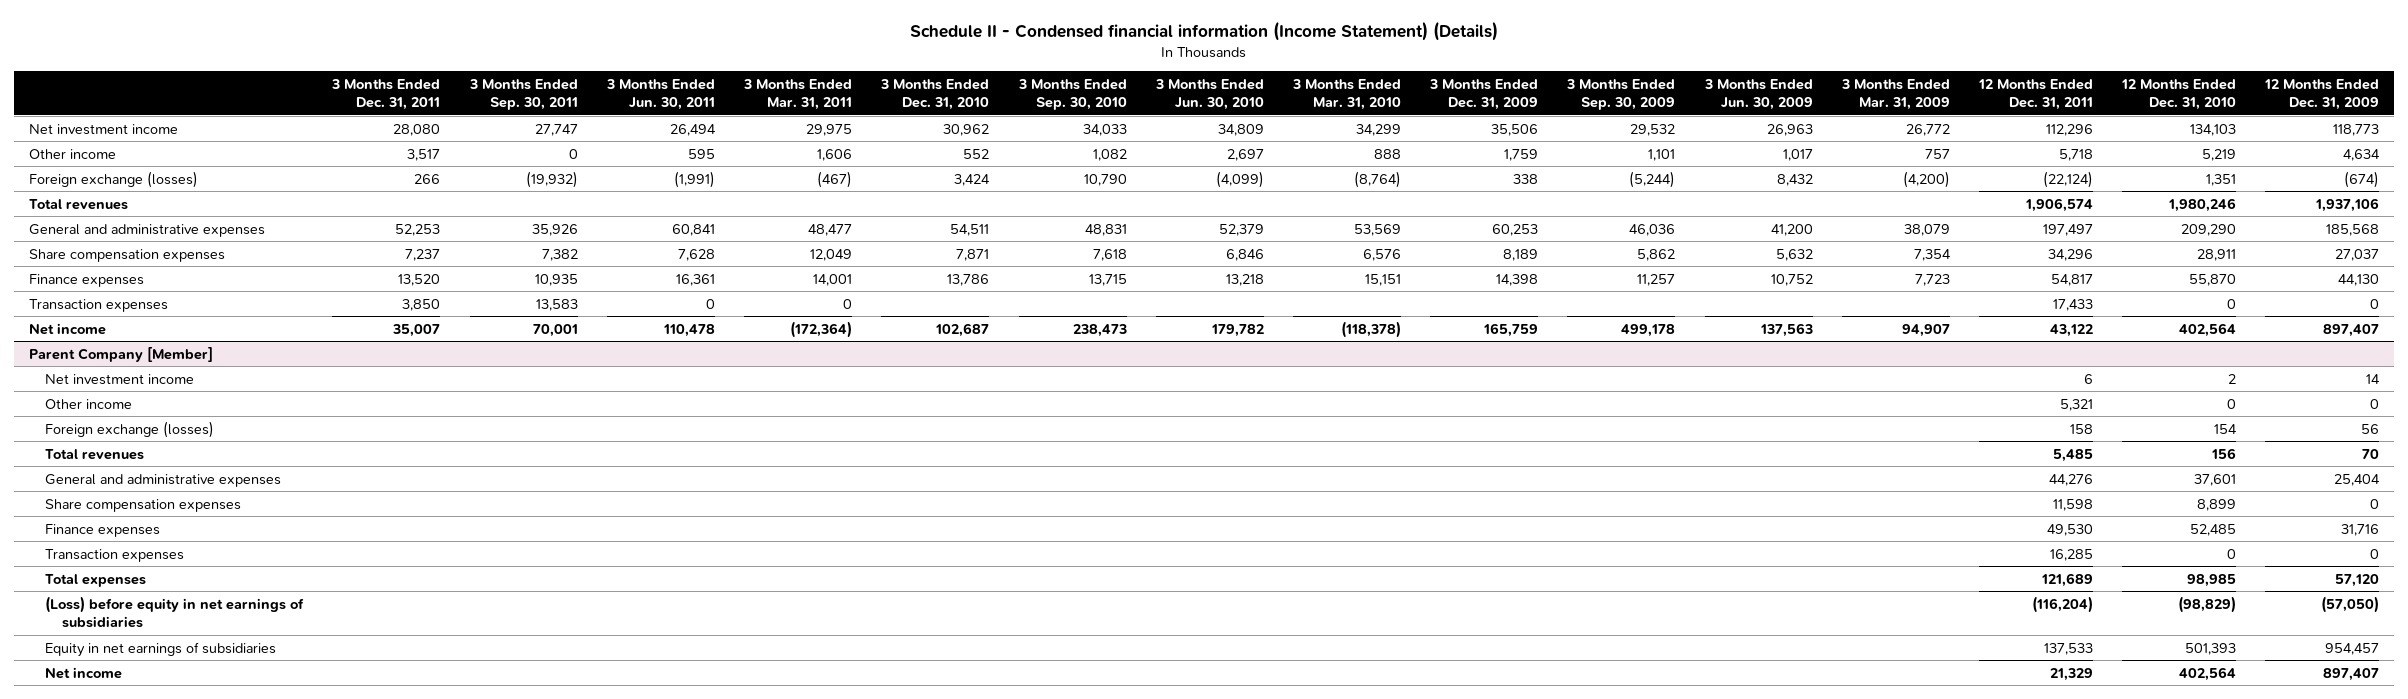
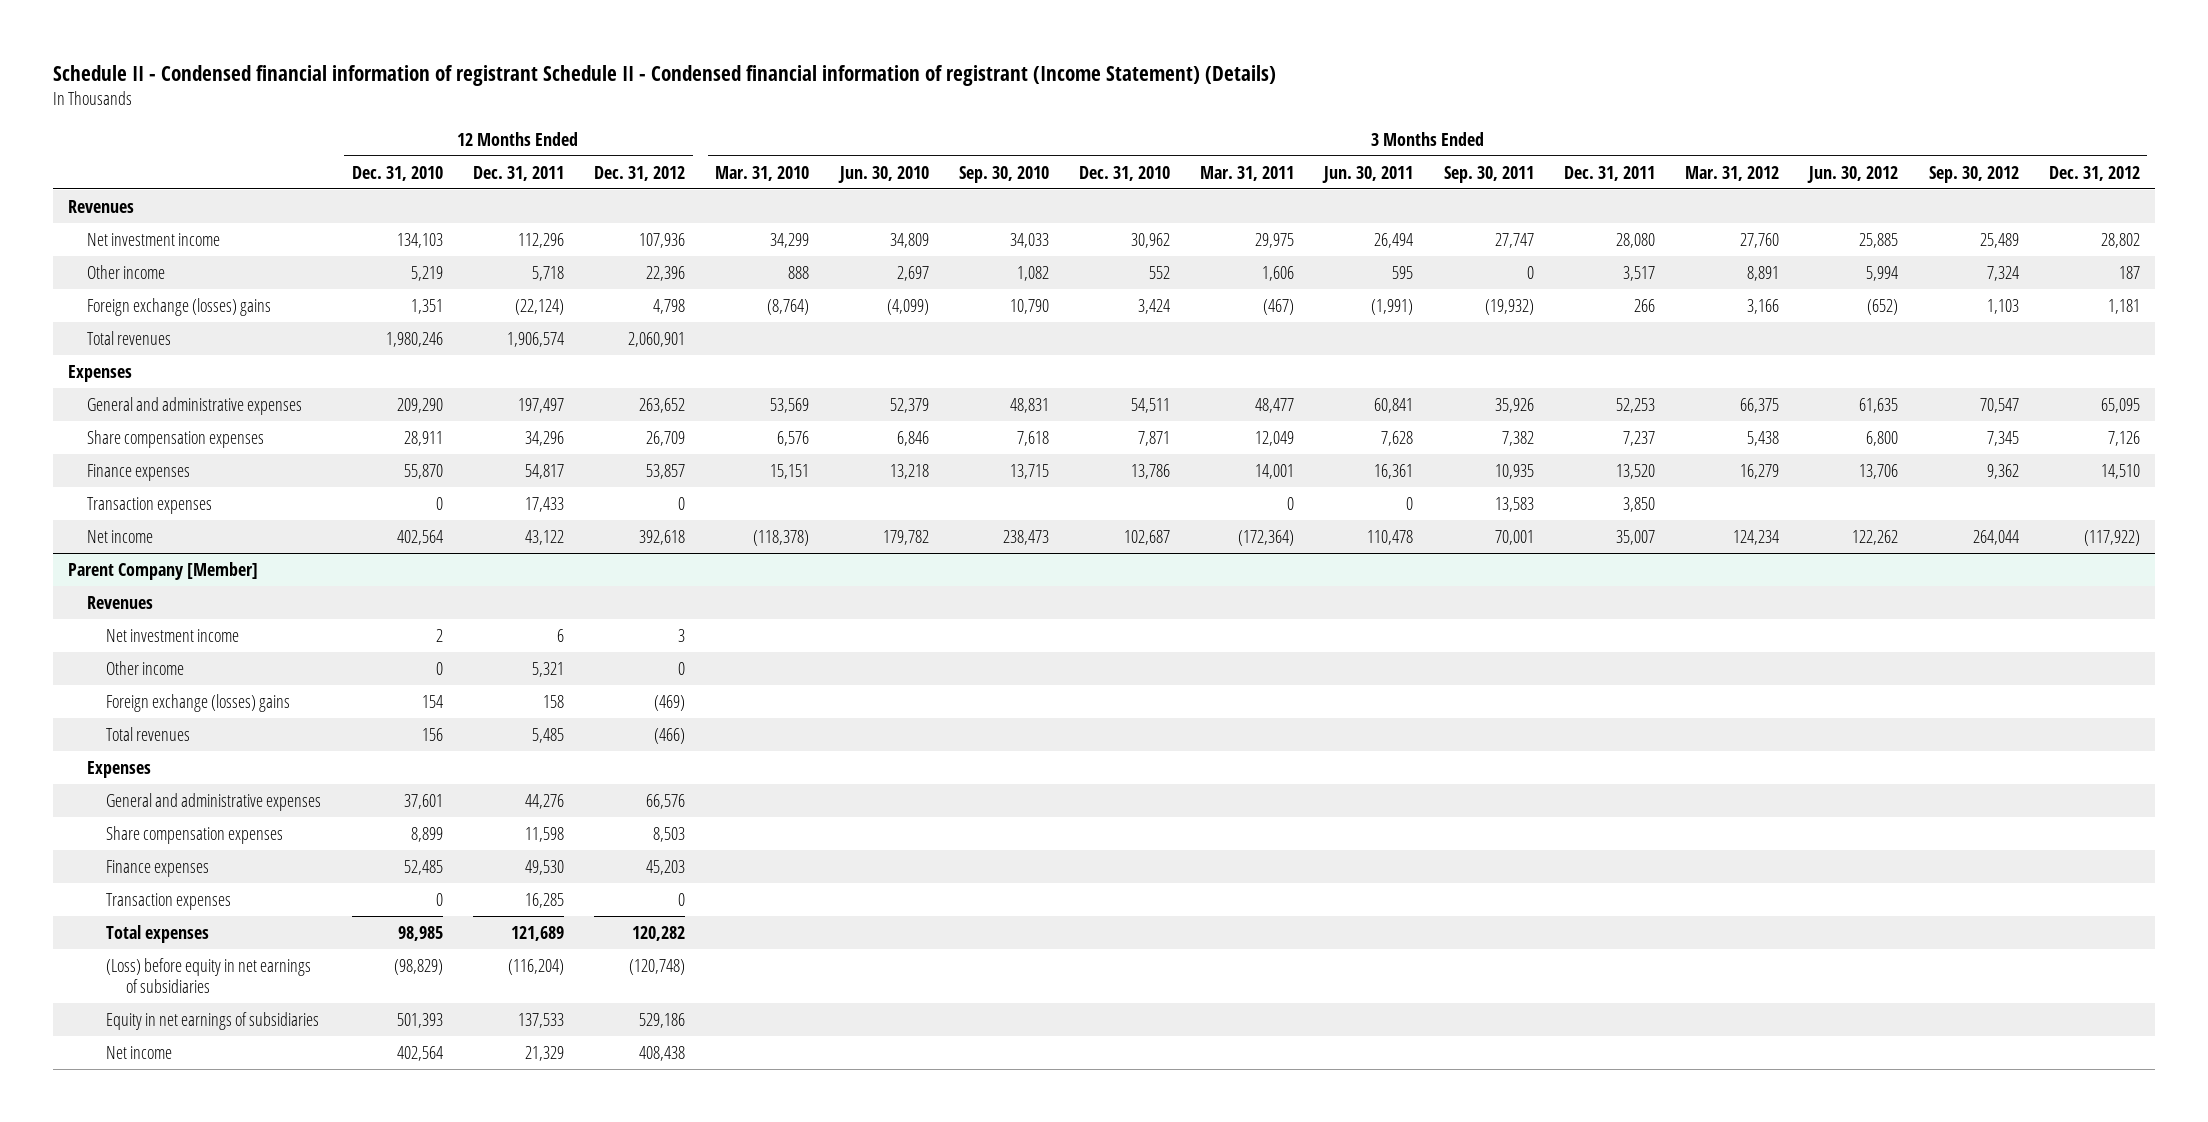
[910,20,1499,41] Schedule II - Condensed financial information (Income Statement) (Details) -> [52,64,1276,86] Schedule II - Condensed financial information of registrant Schedule II - Condensed financial information of registrant (Income Statement) (Details)
[1429,78,1539,111] 3 Months Ended Dec. 31, 2009 -> none
[1566,78,1676,111] 3 Months Ended Sep. 30, 2009 -> none
[1703,78,1813,111] 3 Months Ended Jun. 30, 2009 -> none
[1840,78,1950,111] 3 Months Ended Mar. 31, 2009 -> none
[2264,78,2380,111] 12 Months Ended Dec. 31, 2009 -> none
none -> [594,165,686,181] Dec. 31, 2012
none -> [1685,165,1780,181] Mar. 31, 2012
none -> [1807,165,1899,183] Jun. 30, 2012
none -> [1928,165,2019,183] Sep. 30, 2012
none -> [2048,165,2140,181] Dec. 31, 2012
none -> [67,199,134,213] Revenues
[28,170,198,188] Foreign exchange (losses) -> [87,297,272,316] Foreign exchange (losses) gains
none -> [67,364,132,382] Expenses
none -> [87,595,154,609] Revenues
[45,420,215,438] Foreign exchange (losses) -> [106,693,291,712] Foreign exchange (losses) gains
none -> [87,760,152,778] Expenses

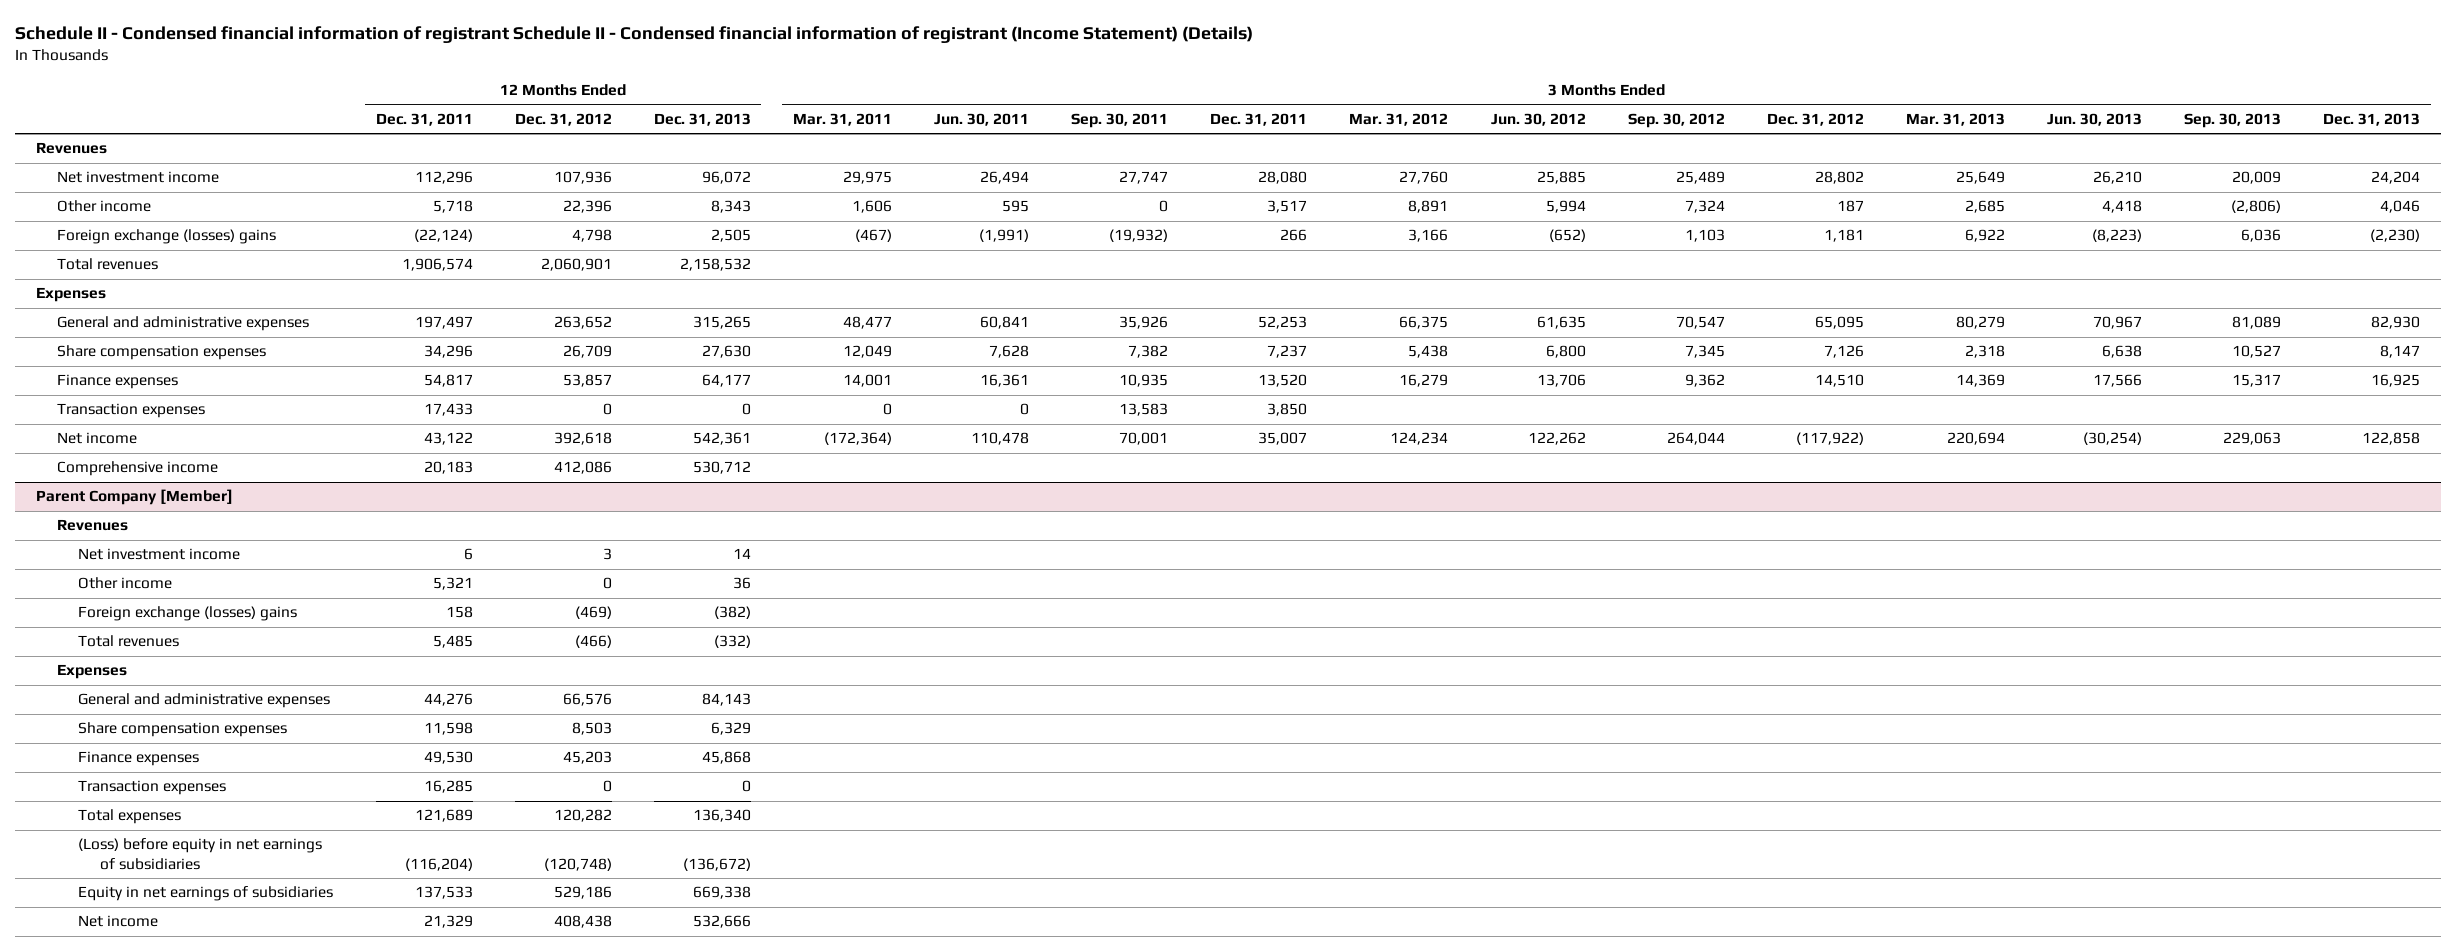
[351,165,443,181] Dec. 31, 2010 -> none
[715,165,810,181] Mar. 31, 2010 -> none
[837,165,929,183] Jun. 30, 2010 -> none
[958,165,1049,183] Sep. 30, 2010 -> none
[1078,165,1170,181] Dec. 31, 2010 -> none
none -> [653,112,751,126] Dec. 31, 2013
none -> [1905,112,2005,126] Mar. 31, 2013
none -> [2047,112,2143,126] Jun. 30, 2013
none -> [2184,112,2282,128] Sep. 30, 2013
none -> [2323,112,2421,126] Dec. 31, 2013
none -> [57,461,219,477] Comprehensive income

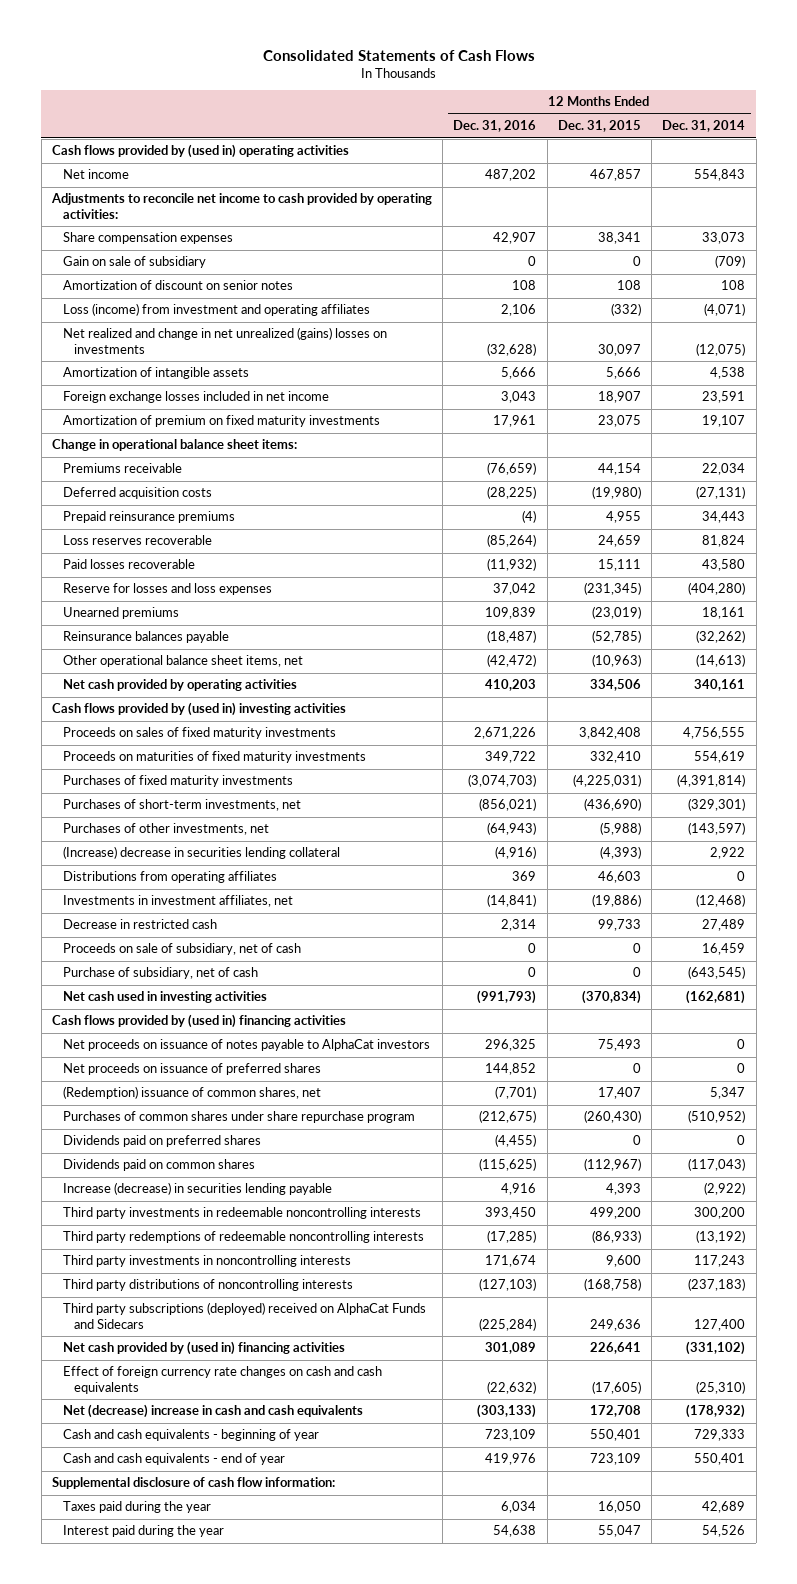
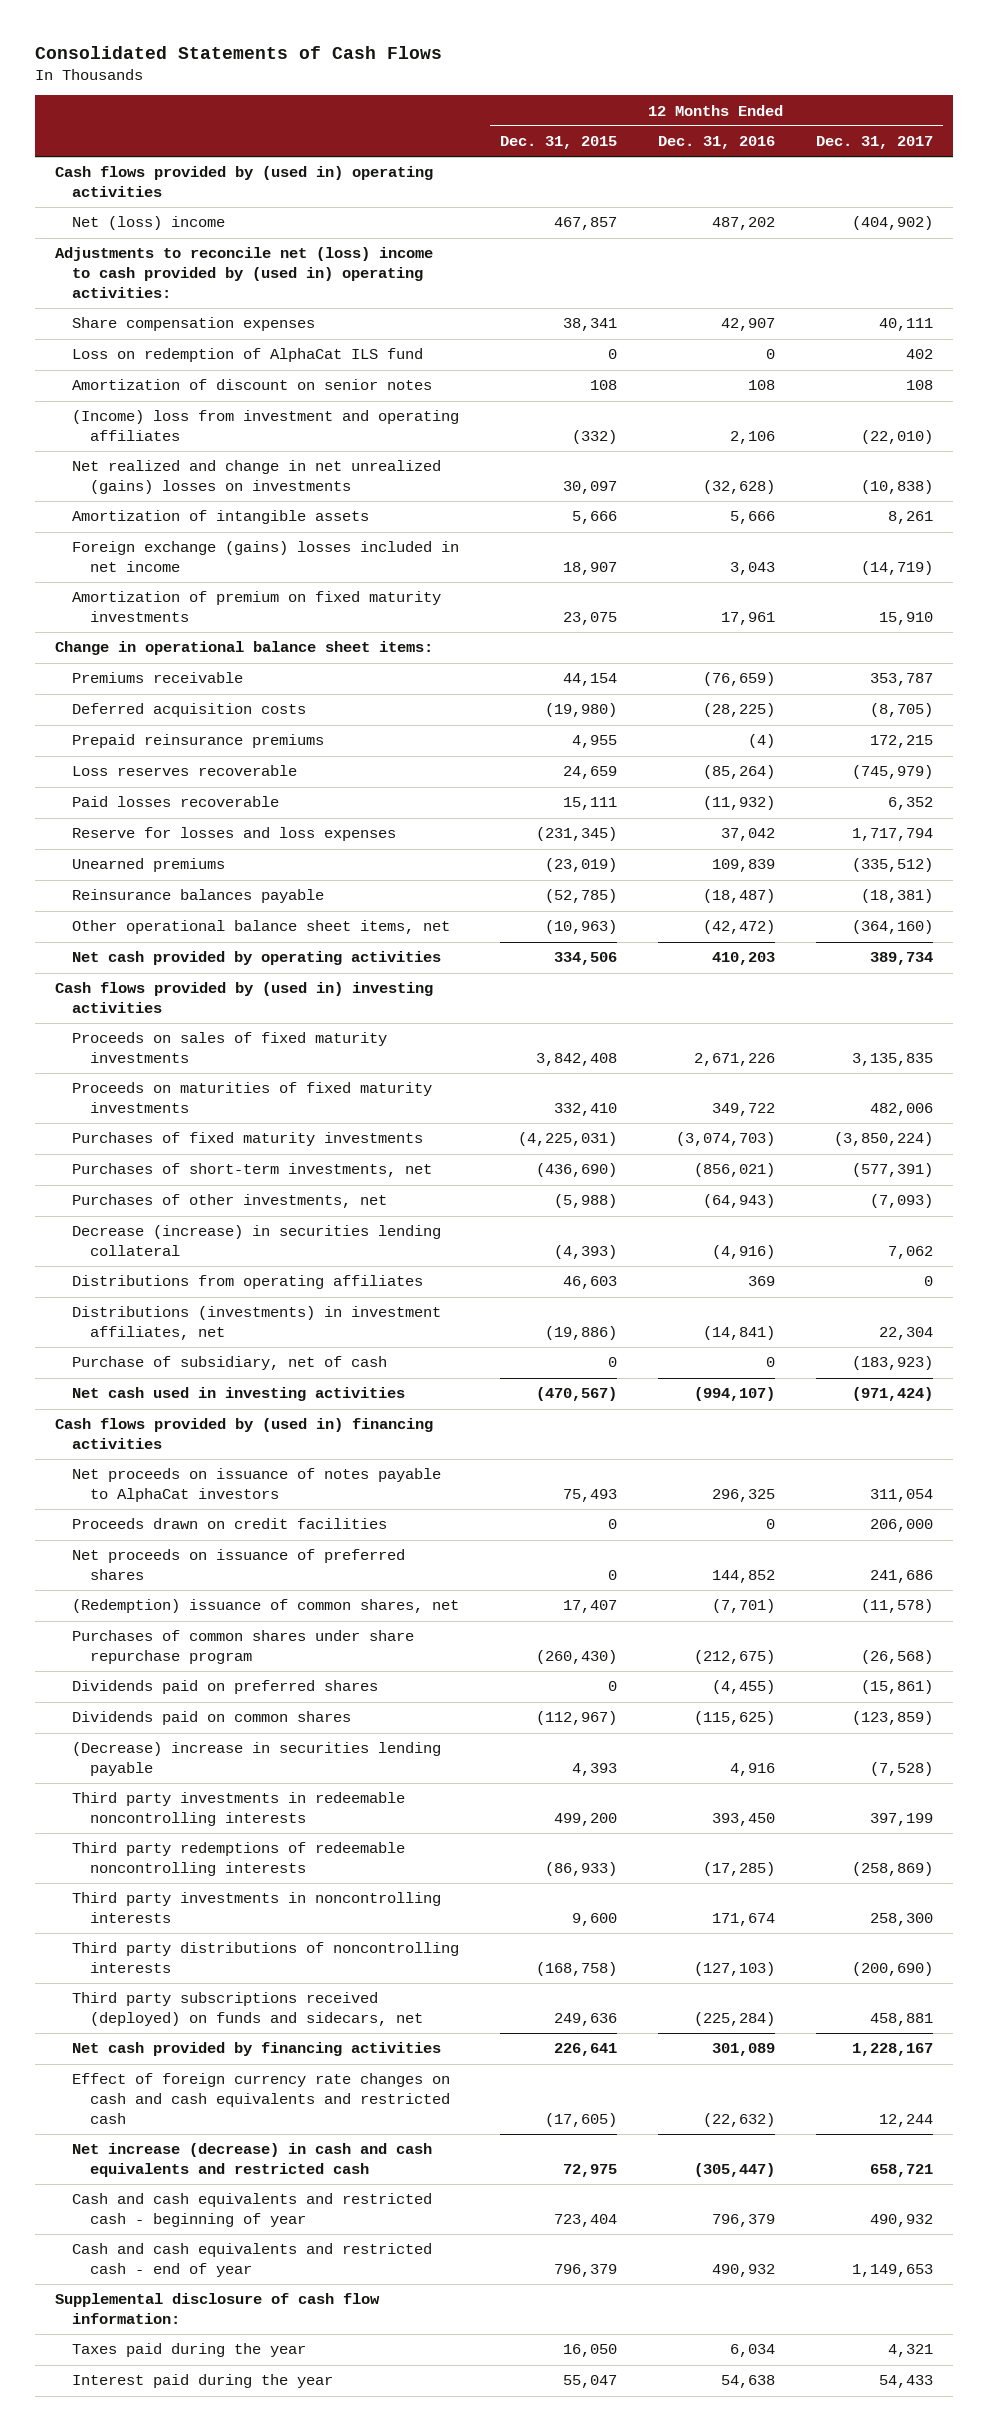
[662,120,746,133] Dec. 31, 2014 -> none
none -> [815,136,933,150] Dec. 31, 2017
[63,169,130,180] Net income -> [72,216,226,231] Net (loss) income
[51,193,433,219] Adjustments to reconcile net income to cash provided by operating activities: -> [54,247,433,298] Adjustments to reconcile net (loss) income to cash provided by (used in) operating activities:
[63,256,207,269] Gain on sale of subsidiary -> [72,348,424,363] Loss on redemption of AlphaCat ILS fund
[63,303,371,317] Loss (income) from investment and operating affiliates -> [72,410,460,442] (Income) loss from investment and operating affiliates
[63,391,330,404] Foreign exchange losses included in net income -> [72,541,460,573] Foreign exchange (gains) losses included in net income
[63,846,341,860] (Increase) decrease in securities lending collateral -> [72,1225,442,1257] Decrease (increase) in securities lending collateral
[63,919,218,930] Decrease in restricted cash -> none
[63,943,302,956] Proceeds on sale of subsidiary, net of cash -> none
[63,895,294,908] Investments in investment affiliates, net -> [72,1306,442,1341] Distributions (investments) in investment affiliates, net
[477,990,537,1005] (991,793) -> [693,1387,775,1402] (994,107)
[581,990,641,1005] (370,834) -> [536,1387,618,1402] (470,567)
none -> [72,1518,388,1530] Proceeds drawn on credit facilities
[63,1182,333,1196] Increase (decrease) in securities lending payable -> [72,1742,442,1777] (Decrease) increase in securities lending payable
[63,1302,427,1329] Third party subscriptions (deployed) received on AlphaCat Funds and Sidecars -> [72,1992,423,2027] Third party subscriptions received (deployed) on funds and sidecars, net
[63,1341,346,1356] Net cash provided by (used in) financing activities -> [72,2042,442,2057] Net cash provided by financing activities
[63,1366,383,1394] Effect of foreign currency rate changes on cash and cash equivalents -> [72,2073,451,2124] Effect of foreign currency rate changes on cash and cash equivalents and restricted cash
[63,1404,364,1419] Net (decrease) increase in cash and cash equivalents -> [72,2143,433,2178] Net increase (decrease) in cash and cash equivalents and restricted cash
[477,1404,537,1419] (303,133) -> [693,2163,775,2178] (305,447)
[589,1405,641,1418] 172,708 -> [563,2164,618,2178] 72,975
[63,1429,320,1442] Cash and cash equivalents - beginning of year -> [72,2193,433,2228] Cash and cash equivalents and restricted cash - beginning of year
[485,1429,537,1442] 723,109 -> [711,2214,775,2228] 796,379
[589,1429,641,1442] 550,401 -> [554,2214,618,2228] 723,404
[63,1453,286,1466] Cash and cash equivalents - end of year -> [72,2243,433,2278] Cash and cash equivalents and restricted cash - end of year
[485,1453,537,1466] 419,976 -> [711,2264,775,2278] 490,932
[589,1453,641,1466] 723,109 -> [554,2264,618,2278] 796,379

